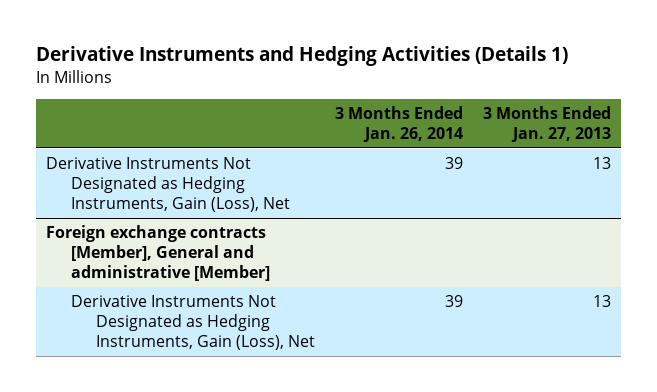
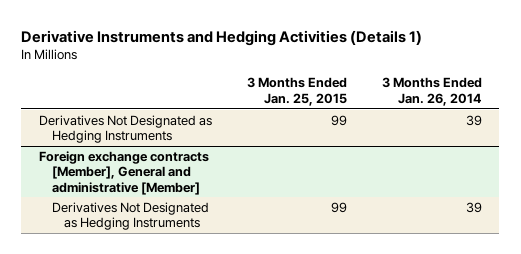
[483,106,612,143] 3 Months Ended Jan. 27, 2013 -> none
none -> [246,77,347,106] 3 Months Ended Jan. 25, 2015
[46,157,291,213] Derivative Instruments Not Designated as Hedging Instruments, Gain (Loss), Net -> [38,115,212,144] Derivatives Not Designated as Hedging Instruments
[71,295,315,351] Derivative Instruments Not Designated as Hedging Instruments, Gain (Loss), Net -> [51,202,209,231] Derivatives Not Designated as Hedging Instruments

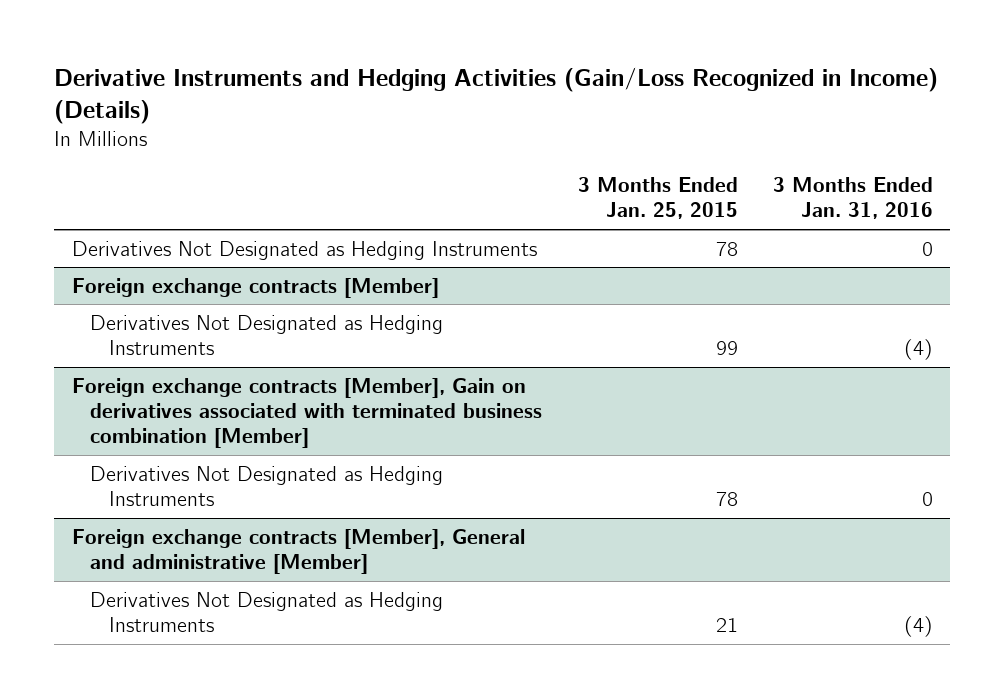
[21,29,423,46] Derivative Instruments and Hedging Activities (Details 1) -> [54,67,939,124] Derivative Instruments and Hedging Activities (Gain/Loss Recognized in Income) (Details)
[381,77,482,106] 3 Months Ended Jan. 26, 2014 -> none
none -> [772,177,933,220] 3 Months Ended Jan. 31, 2016
none -> [71,240,537,260] Derivatives Not Designated as Hedging Instruments
none -> [71,277,439,298] Foreign exchange contracts [Member]
none -> [71,377,543,449] Foreign exchange contracts [Member], Gain on derivatives associated with terminated business combination [Member]
none -> [90,465,444,507] Derivatives Not Designated as Hedging Instruments
[330,202,347,214] 99 -> [715,618,738,633] 21

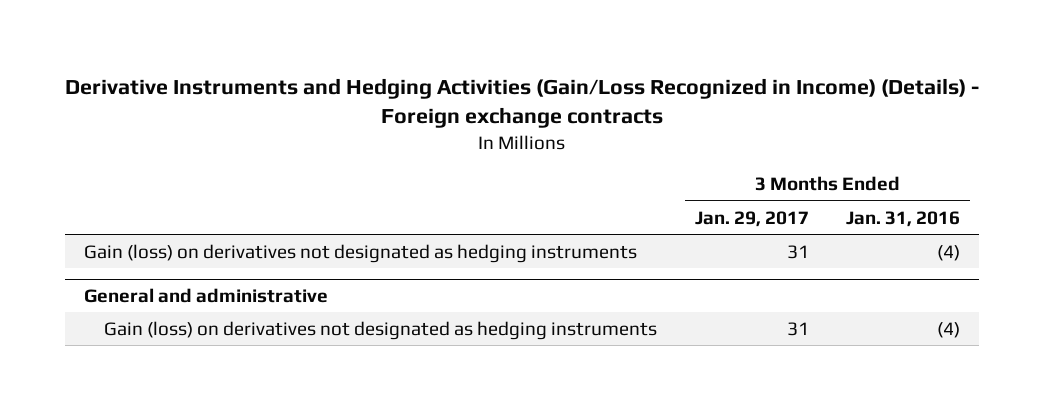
[54,67,939,124] Derivative Instruments and Hedging Activities (Gain/Loss Recognized in Income) (Details) -> [65,78,980,129] Derivative Instruments and Hedging Activities (Gain/Loss Recognized in Income) (Details) - Foreign exchange contracts
[577,177,738,220] 3 Months Ended Jan. 25, 2015 -> none
none -> [694,210,809,227] Jan. 29, 2017
[71,377,543,449] Foreign exchange contracts [Member], Gain on derivatives associated with terminated business combination [Member] -> none
[90,465,444,507] Derivatives Not Designated as Hedging Instruments -> none
[71,528,525,575] Foreign exchange contracts [Member], General and administrative [Member] -> none
[90,591,444,633] Derivatives Not Designated as Hedging Instruments -> none
[71,240,537,260] Derivatives Not Designated as Hedging Instruments -> [83,243,637,263] Gain (loss) on derivatives not designated as hedging instruments
[921,241,933,256] 0 -> [937,244,961,261] (4)
[71,277,439,298] Foreign exchange contracts [Member] -> [83,288,328,304] General and administrative
[90,314,444,356] Derivatives Not Designated as Hedging Instruments -> [104,320,658,340] Gain (loss) on derivatives not designated as hedging instruments

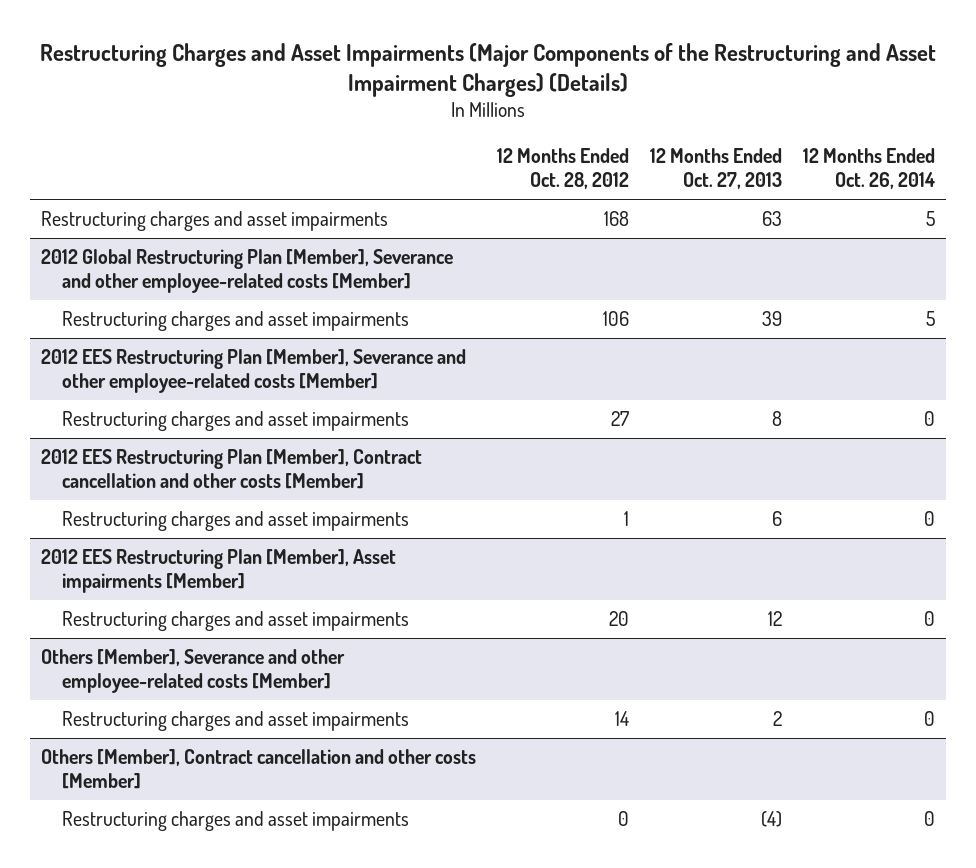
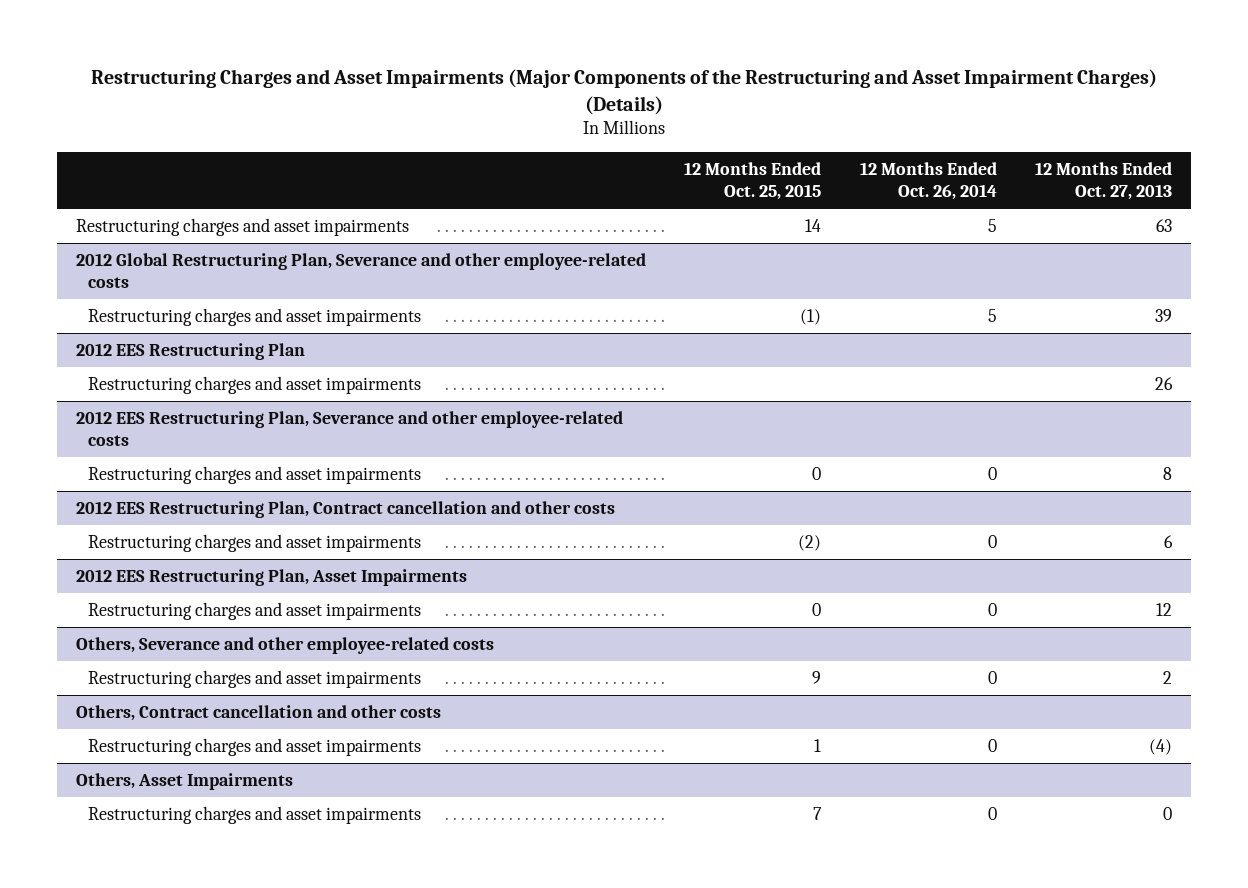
[496,148,629,190] 12 Months Ended Oct. 28, 2012 -> none
none -> [684,161,822,201] 12 Months Ended Oct. 25, 2015
[40,249,453,294] 2012 Global Restructuring Plan [Member], Severance and other employee-related costs [Member] -> [76,252,647,289] 2012 Global Restructuring Plan, Severance and other employee-related costs
none -> [76,342,306,360] 2012 EES Restructuring Plan
none -> [88,375,422,394] Restructuring charges and asset impairments
[40,349,466,394] 2012 EES Restructuring Plan [Member], Severance and other employee-related costs [Member] -> [76,410,624,447] 2012 EES Restructuring Plan, Severance and other employee-related costs
[40,449,422,490] 2012 EES Restructuring Plan [Member], Contract cancellation and other costs [Member] -> [76,500,616,518] 2012 EES Restructuring Plan, Contract cancellation and other costs
[40,549,396,594] 2012 EES Restructuring Plan [Member], Asset impairments [Member] -> [76,568,468,586] 2012 EES Restructuring Plan, Asset Impairments
[40,649,345,694] Others [Member], Severance and other employee-related costs [Member] -> [76,636,495,654] Others, Severance and other employee-related costs
[40,749,476,790] Others [Member], Contract cancellation and other costs [Member] -> [76,704,442,721] Others, Contract cancellation and other costs
none -> [76,772,294,790] Others, Asset Impairments
none -> [88,805,422,824] Restructuring charges and asset impairments

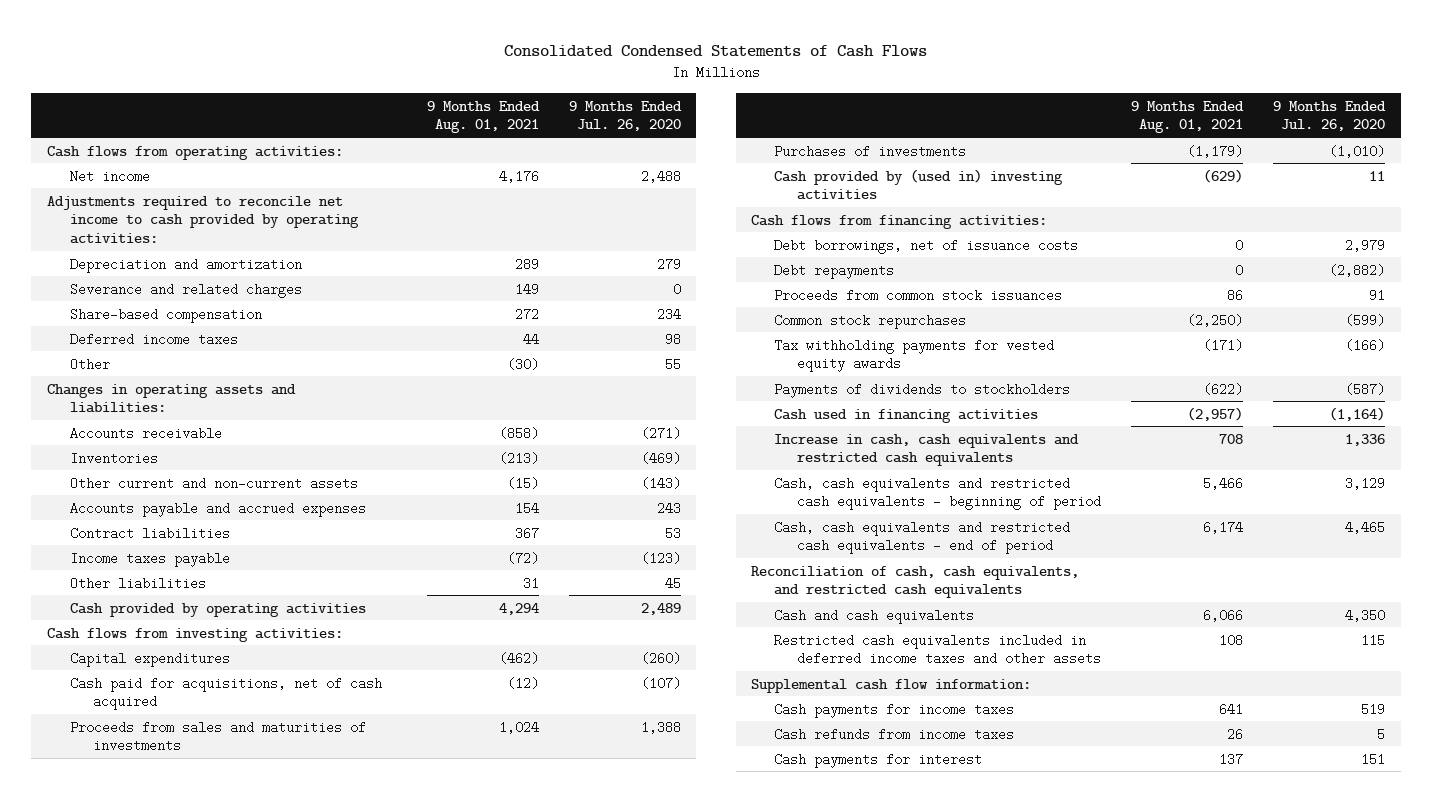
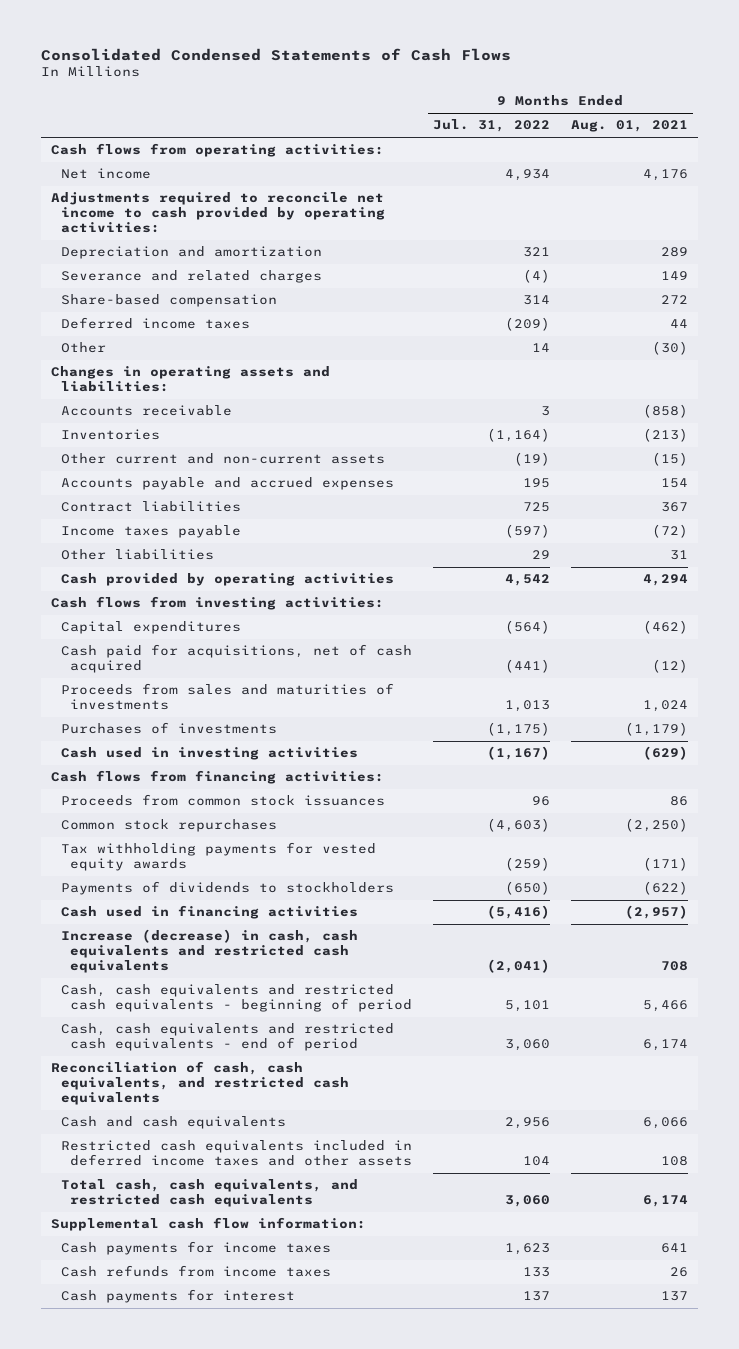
[569,100,683,132] 9 Months Ended Jul. 26, 2020 -> none
none -> [432,119,550,133] Jul. 31, 2022
[773,168,1063,201] Cash provided by (used in) investing activities -> [60,747,358,761] Cash used in investing activities
[773,238,1078,254] Debt borrowings, net of issuance costs -> none
[773,263,894,279] Debt repayments -> none
[773,433,1079,467] Increase in cash, cash equivalents and restricted cash equivalents -> [60,929,358,974] Increase (decrease) in cash, cash equivalents and restricted cash equivalents
none -> [60,1179,358,1208] Total cash, cash equivalents, and restricted cash equivalents

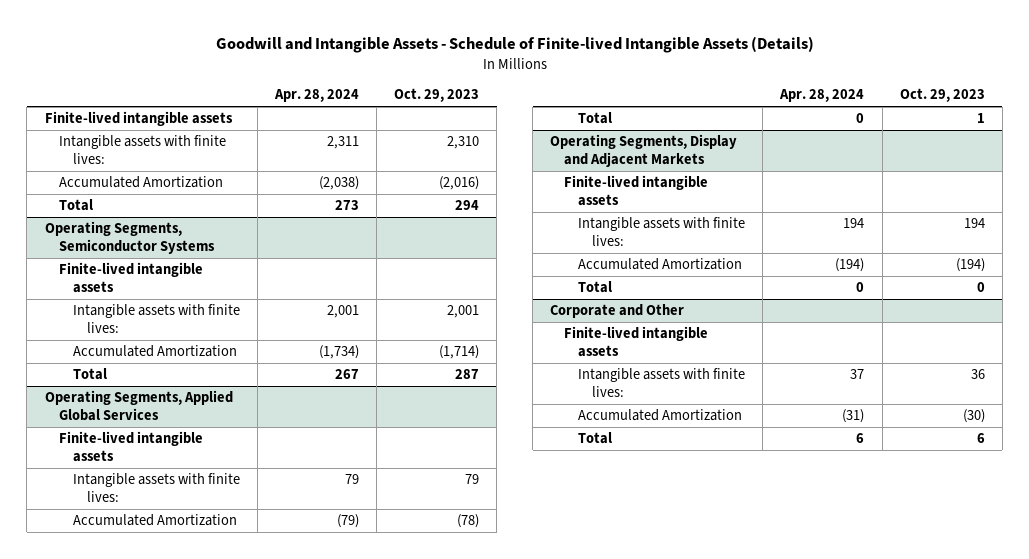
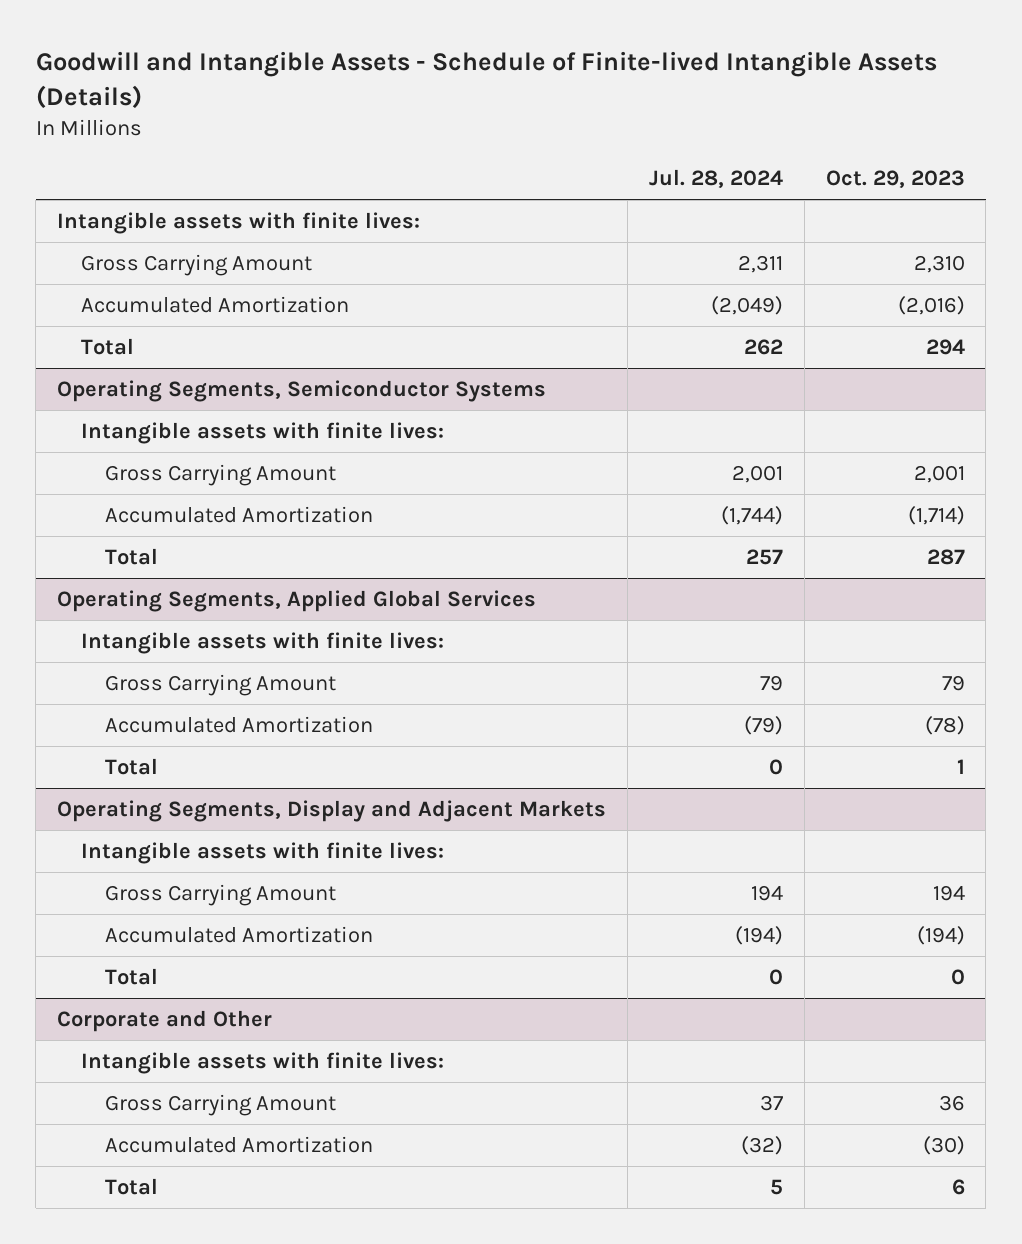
[273,89,359,103] Apr. 28, 2024 -> none
none -> [648,169,783,189] Jul. 28, 2024
[44,111,233,127] Finite-lived intangible assets -> [57,212,421,235] Intangible assets with finite lives:
[58,135,226,165] Intangible assets with finite lives: -> [81,254,313,277] Gross Carrying Amount
[58,262,203,294] Finite-lived intangible assets -> [81,422,445,445] Intangible assets with finite lives:
[72,304,240,334] Intangible assets with finite lives: -> [105,464,337,487] Gross Carrying Amount
[58,431,203,463] Finite-lived intangible assets -> [81,632,445,655] Intangible assets with finite lives:
[72,473,240,503] Intangible assets with finite lives: -> [105,674,337,697] Gross Carrying Amount
[564,175,709,207] Finite-lived intangible assets -> [81,842,445,865] Intangible assets with finite lives:
[578,217,746,247] Intangible assets with finite lives: -> [105,884,337,907] Gross Carrying Amount
[564,326,709,358] Finite-lived intangible assets -> [81,1052,445,1075] Intangible assets with finite lives:
[578,368,746,398] Intangible assets with finite lives: -> [105,1094,337,1117] Gross Carrying Amount

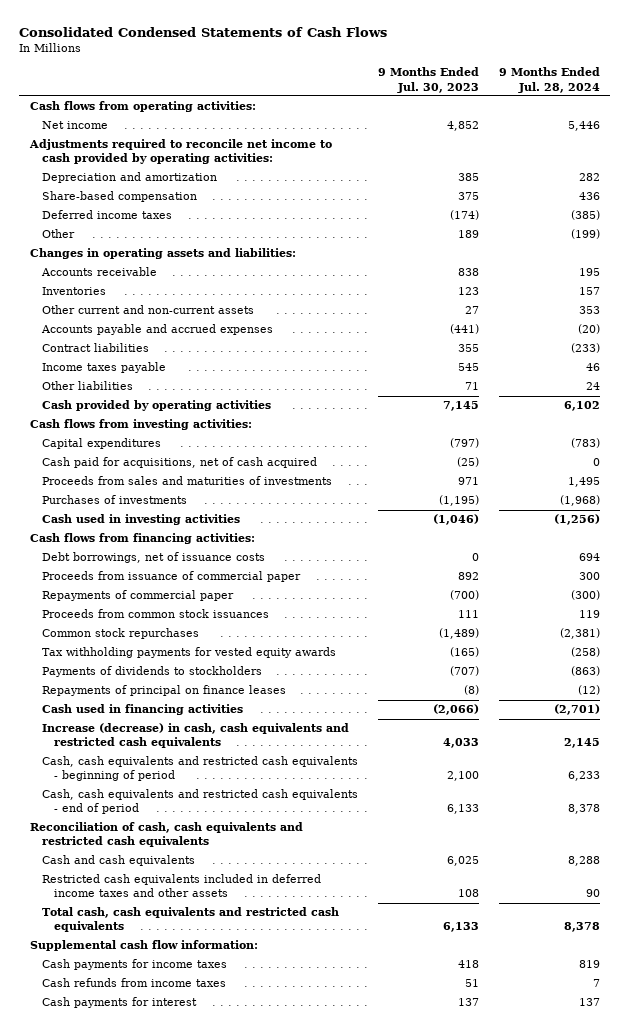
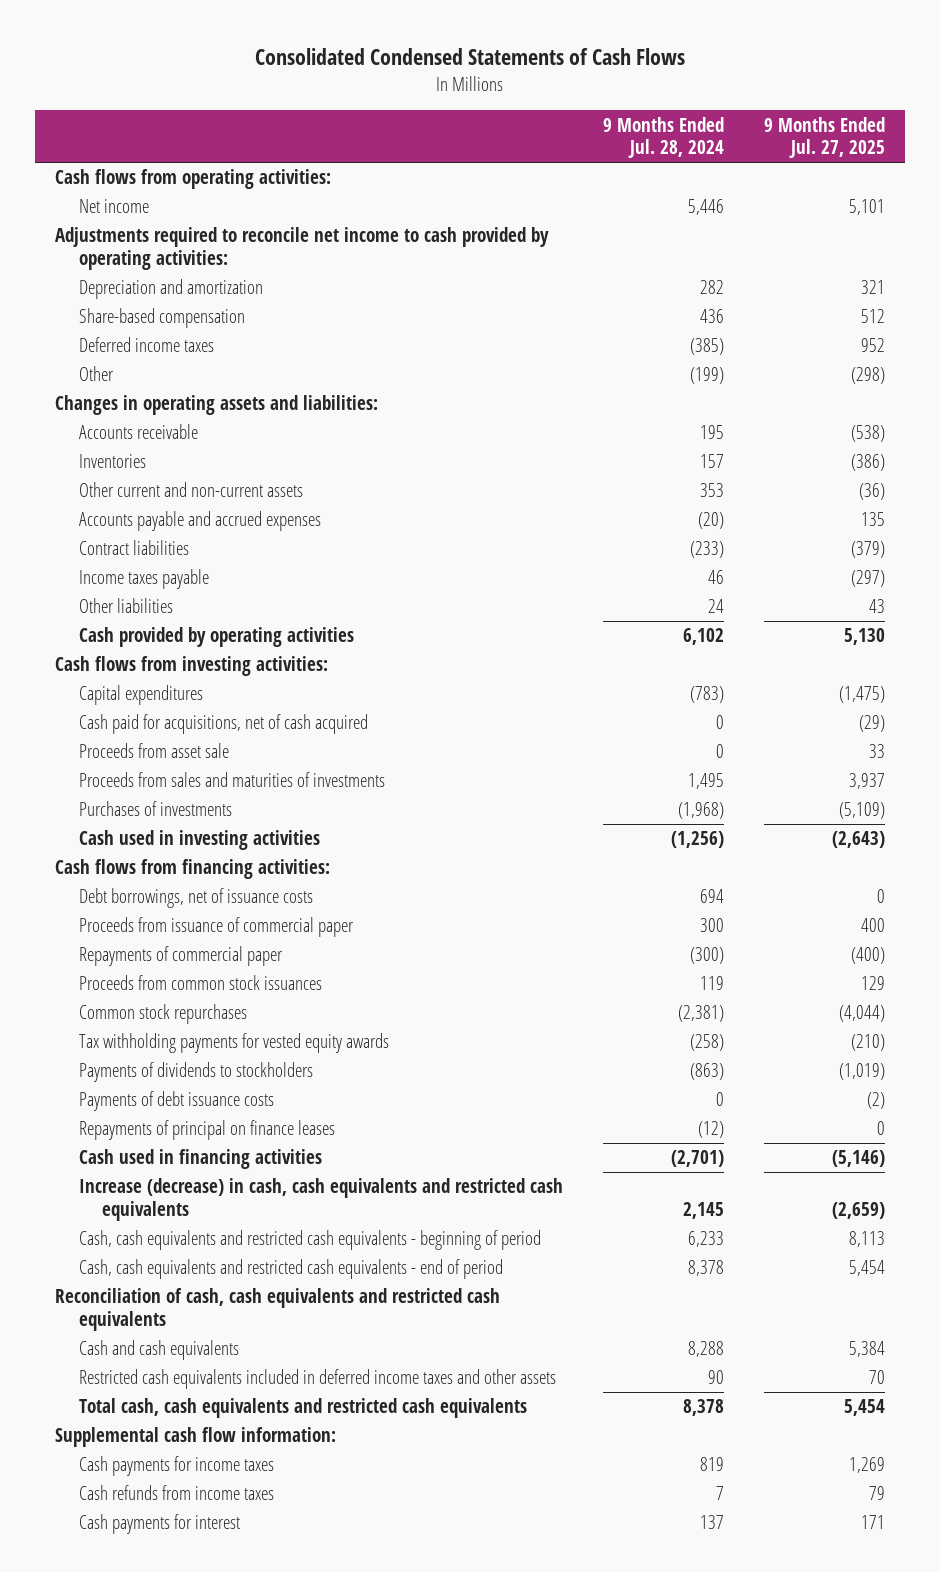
[377,67,479,93] 9 Months Ended Jul. 30, 2023 -> none
none -> [763,116,885,159] 9 Months Ended Jul. 27, 2025
none -> [78,743,229,759] Proceeds from asset sale
none -> [78,1091,274,1112] Payments of debt issuance costs

